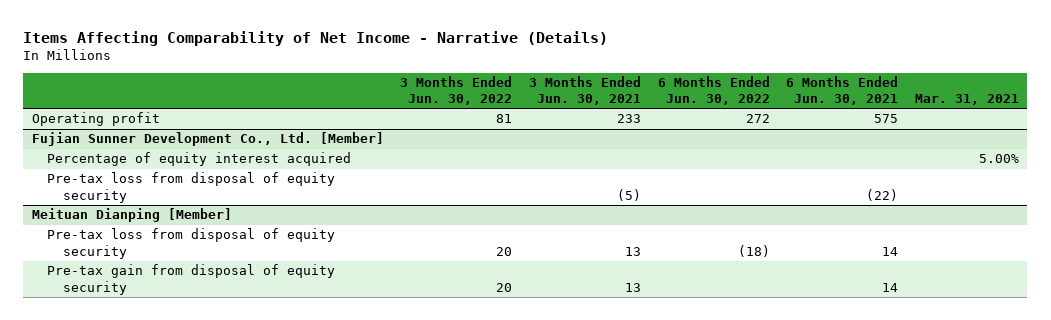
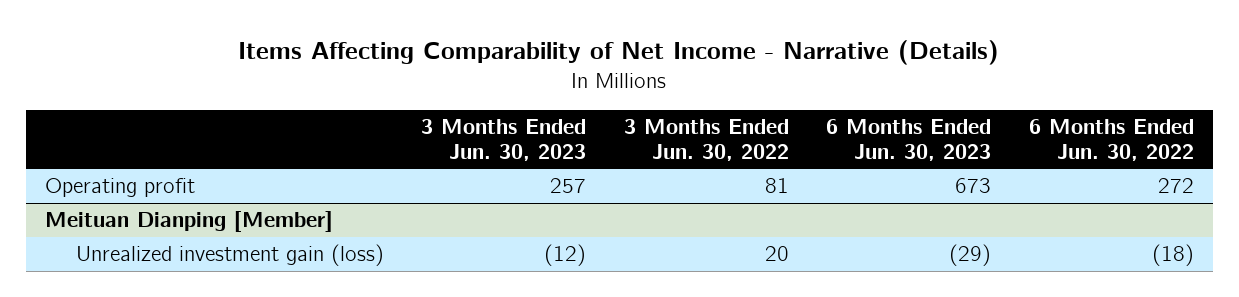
[529,75,642,106] 3 Months Ended Jun. 30, 2021 -> none
[786,75,899,106] 6 Months Ended Jun. 30, 2021 -> none
[915,94,1020,106] Mar. 31, 2021 -> none
none -> [421,118,587,161] 3 Months Ended Jun. 30, 2023
none -> [826,118,992,161] 6 Months Ended Jun. 30, 2023
[31,132,384,147] Fujian Sunner Development Co., Ltd. [Member] -> none
[47,152,352,167] Percentage of equity interest acquired -> none
[47,172,336,203] Pre-tax loss from disposal of equity security -> none
[47,264,336,295] Pre-tax gain from disposal of equity security -> none
[47,228,336,259] Pre-tax loss from disposal of equity security -> [75,244,384,267] Unrealized investment gain (loss)

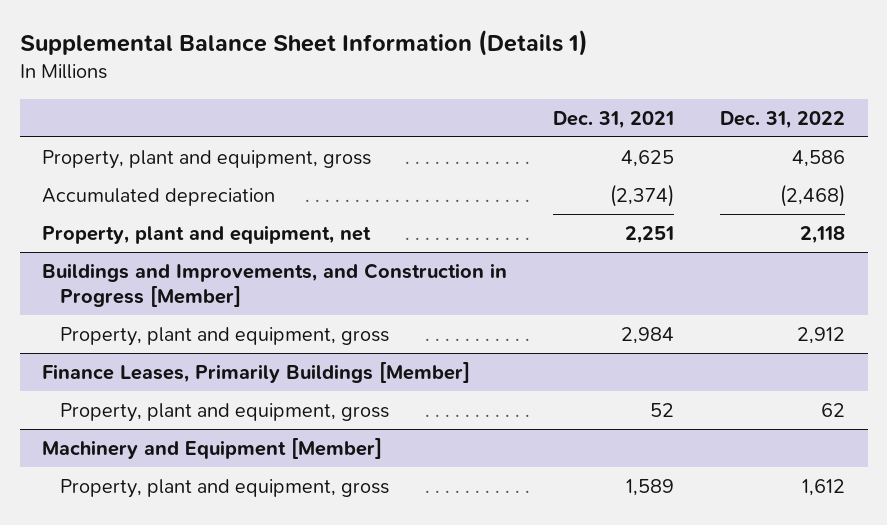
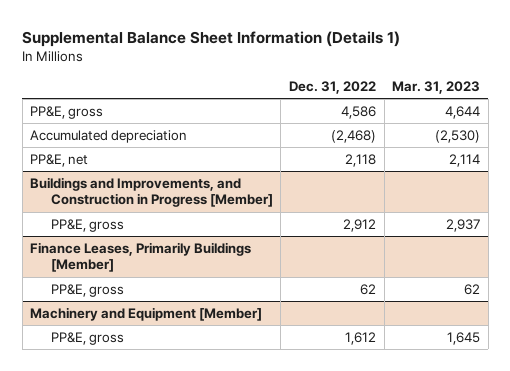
[553,110,675,129] Dec. 31, 2021 -> none
none -> [392,81,481,95] Mar. 31, 2023
[42,149,372,169] Property, plant and equipment, gross -> [30,105,104,119] PP&E, gross
[42,224,372,244] Property, plant and equipment, net -> [30,153,89,167] PP&E, net
[59,326,389,346] Property, plant and equipment, gross -> [50,218,124,232] PP&E, gross
[59,402,389,422] Property, plant and equipment, gross -> [50,283,124,297] PP&E, gross
[59,478,389,498] Property, plant and equipment, gross -> [50,331,124,345] PP&E, gross

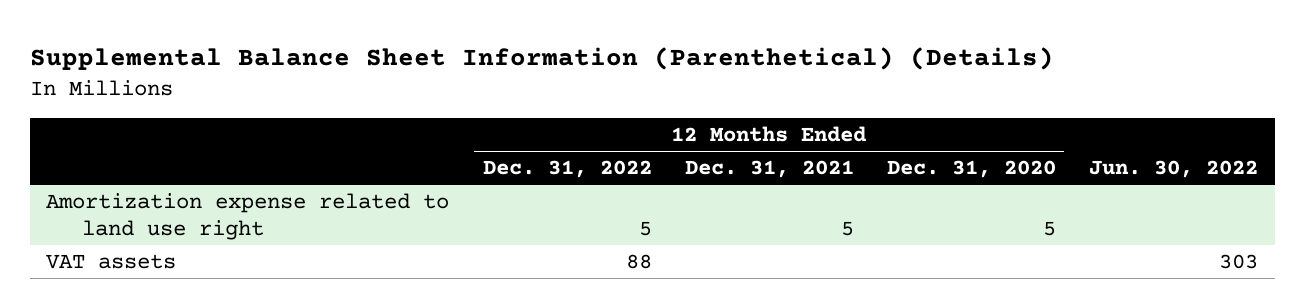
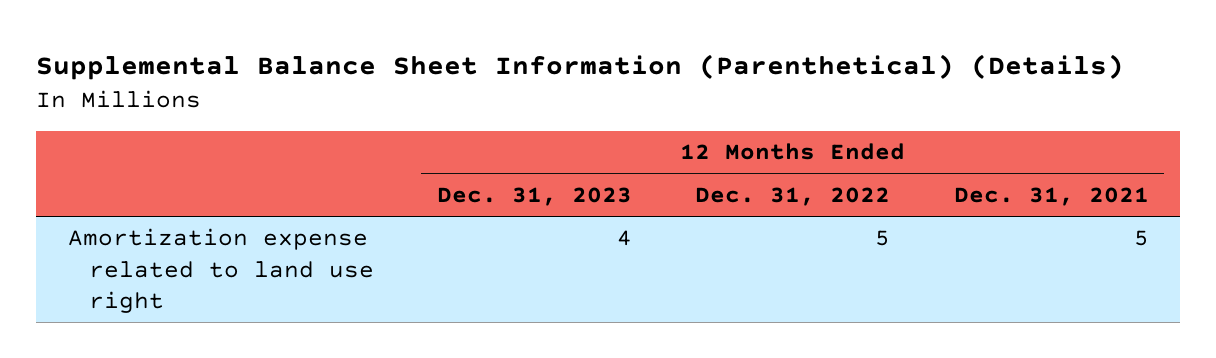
[886,160,1056,179] Dec. 31, 2020 -> none
[1089,160,1259,179] Jun. 30, 2022 -> none
none -> [437,186,633,206] Dec. 31, 2023
[46,254,177,270] VAT assets -> none

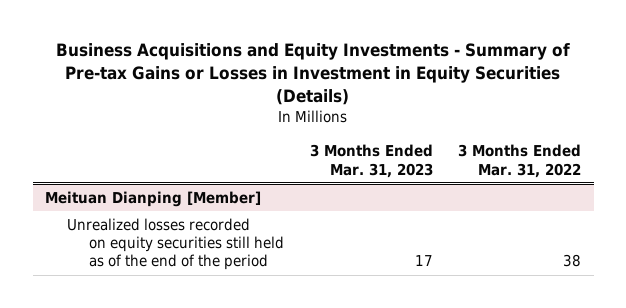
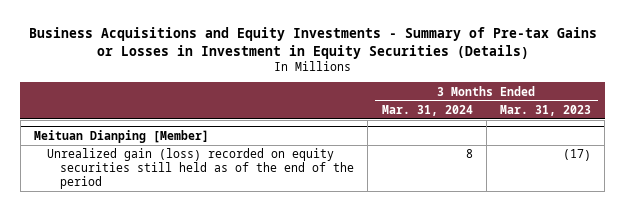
[458,144,582,178] 3 Months Ended Mar. 31, 2022 -> none
none -> [381,104,473,116] Mar. 31, 2024
[67,218,285,271] Unrealized losses recorded on equity securities still held as of the end of the period -> [47,148,354,189] Unrealized gain (loss) recorded on equity securities still held as of the end of the period
[414,255,433,267] 17 -> [563,149,592,162] (17)

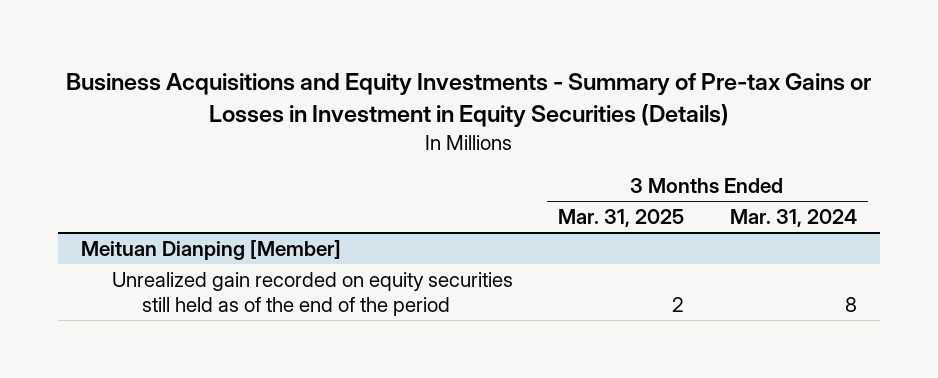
[500,104,592,116] Mar. 31, 2023 -> none
none -> [558,209,685,228] Mar. 31, 2025
[47,148,354,189] Unrealized gain (loss) recorded on equity securities still held as of the end of the period -> [111,272,513,317] Unrealized gain recorded on equity securities still held as of the end of the period

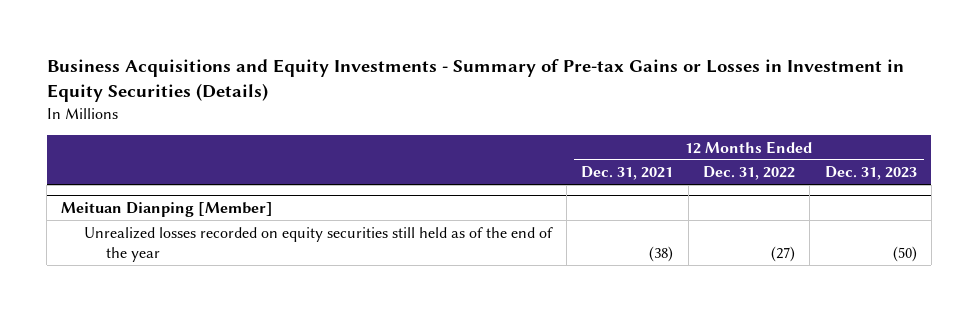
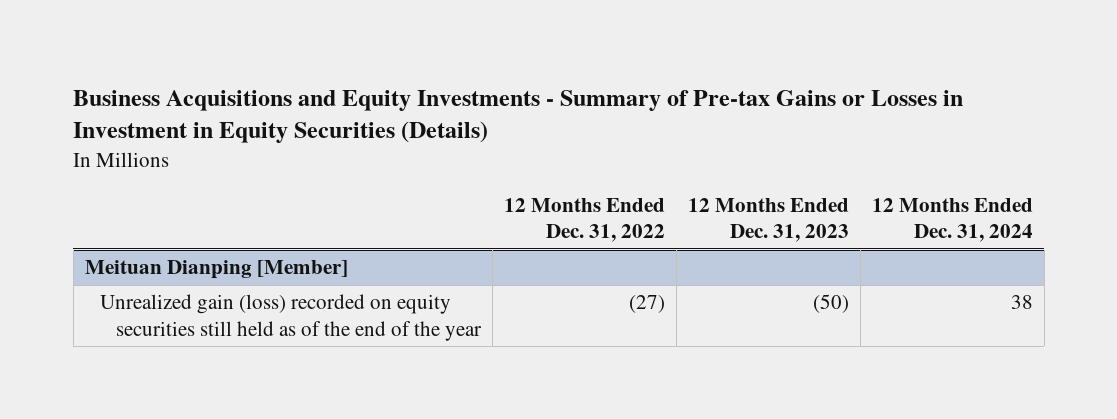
[581,166,674,181] Dec. 31, 2021 -> none
none -> [871,197,1033,243] 12 Months Ended Dec. 31, 2024
[83,226,553,263] Unrealized losses recorded on equity securities still held as of the end of the year -> [100,294,483,341] Unrealized gain (loss) recorded on equity securities still held as of the end of the year

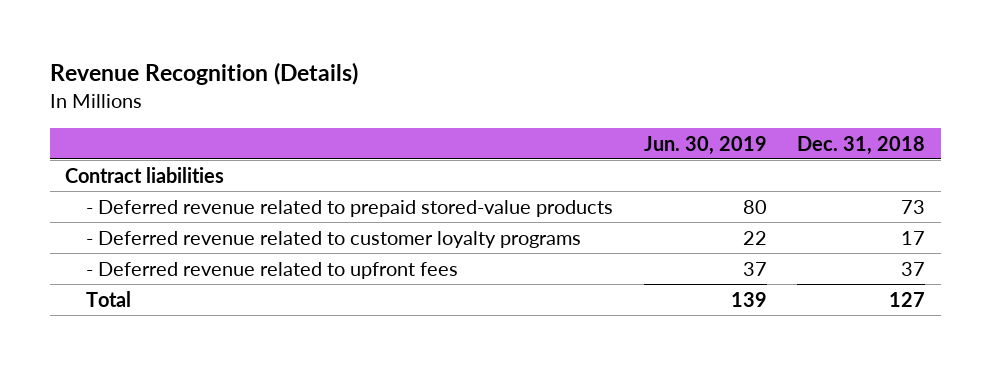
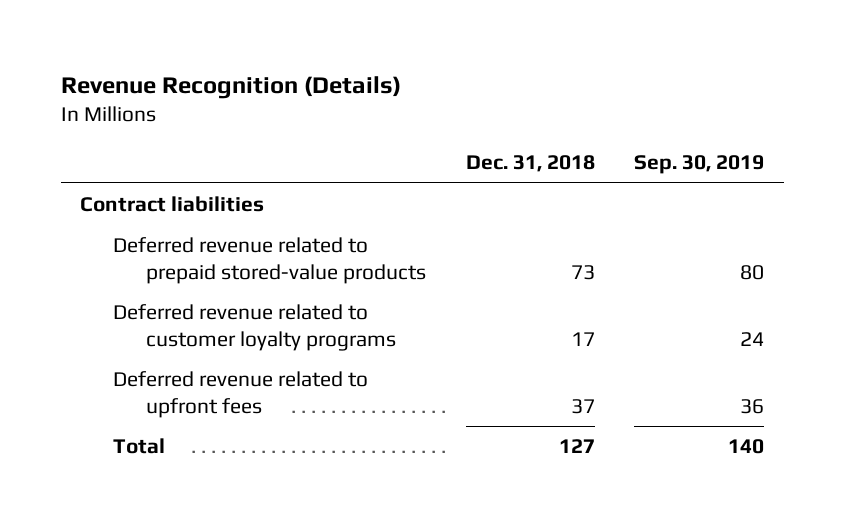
[643,135,767,155] Jun. 30, 2019 -> none
none -> [634,155,765,175] Sep. 30, 2019
[86,199,614,217] - Deferred revenue related to prepaid stored-value products -> [113,237,427,284] Deferred revenue related to prepaid stored-value products
[86,230,582,248] - Deferred revenue related to customer loyalty programs -> [113,304,397,351] Deferred revenue related to customer loyalty programs
[86,261,459,279] - Deferred revenue related to upfront fees -> [113,371,369,418] Deferred revenue related to upfront fees

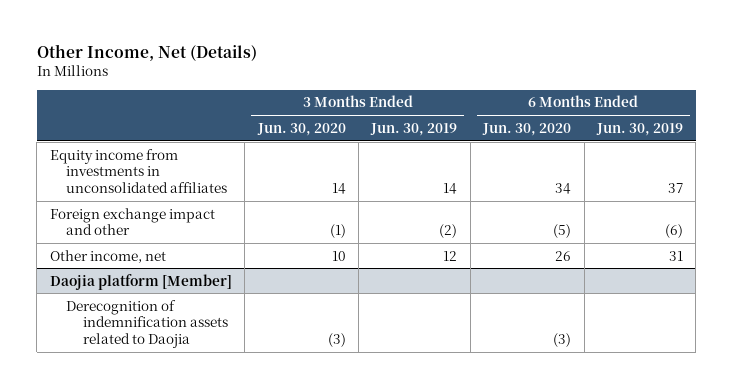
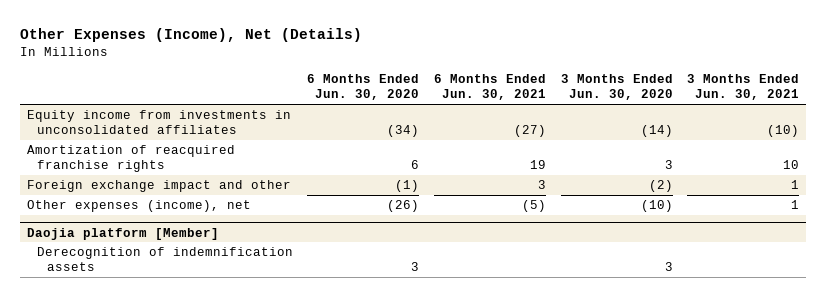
[36,43,257,61] Other Income, Net (Details) -> [19,28,362,43] Other Expenses (Income), Net (Details)
[370,122,458,136] Jun. 30, 2019 -> none
[596,122,684,136] Jun. 30, 2019 -> none
none -> [434,74,547,101] 6 Months Ended Jun. 30, 2021
none -> [687,74,800,101] 3 Months Ended Jun. 30, 2021
[331,183,346,195] 14 -> [640,125,673,138] (14)
[555,183,572,195] 34 -> [387,125,420,138] (34)
none -> [27,144,236,173] Amortization of reacquired franchise rights
[329,224,346,239] (1) -> [648,179,673,192] (2)
[553,224,572,239] (5) -> [395,179,420,192] (1)
[49,249,166,263] Other income, net -> [27,199,252,212] Other expenses (income), net
[331,250,346,261] 10 -> [640,199,673,212] (10)
[555,250,572,261] 26 -> [387,199,420,212] (26)
[66,299,228,349] Derecognition of indemnification assets related to Daojia -> [36,246,293,272] Derecognition of indemnification assets
[327,333,346,348] (3) -> [664,262,673,272] 3
[553,333,572,348] (3) -> [411,262,420,272] 3

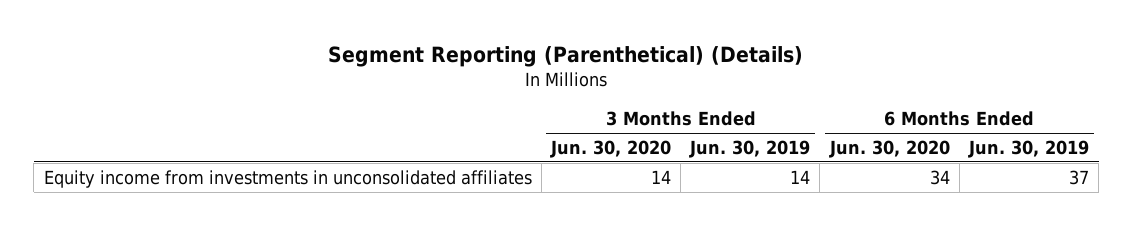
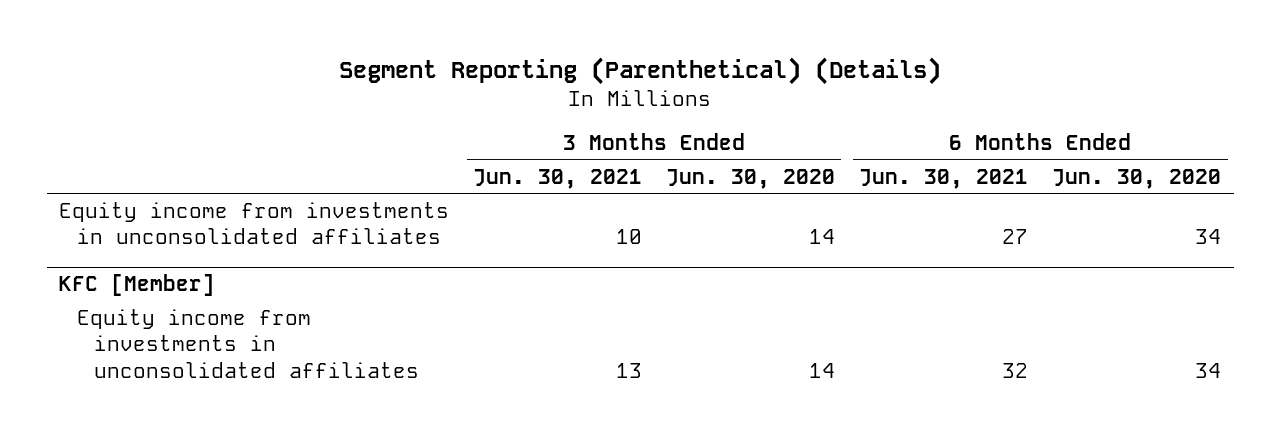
[689,140,811,159] Jun. 30, 2019 -> none
[967,140,1089,159] Jun. 30, 2019 -> none
none -> [472,168,642,189] Jun. 30, 2021
none -> [859,168,1029,189] Jun. 30, 2021
none -> [58,274,215,297] KFC [Member]
none -> [76,308,420,378] Equity income from investments in unconsolidated affiliates

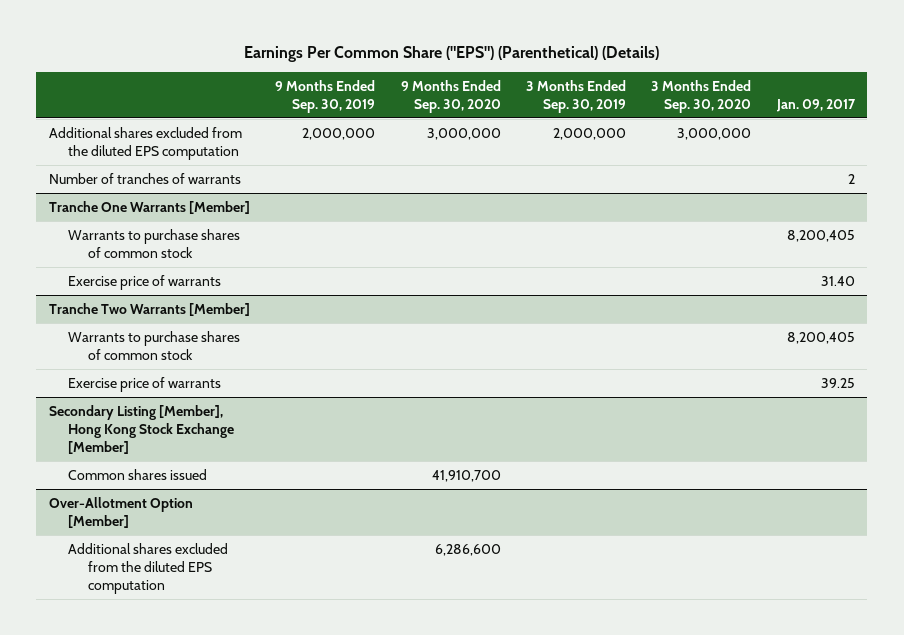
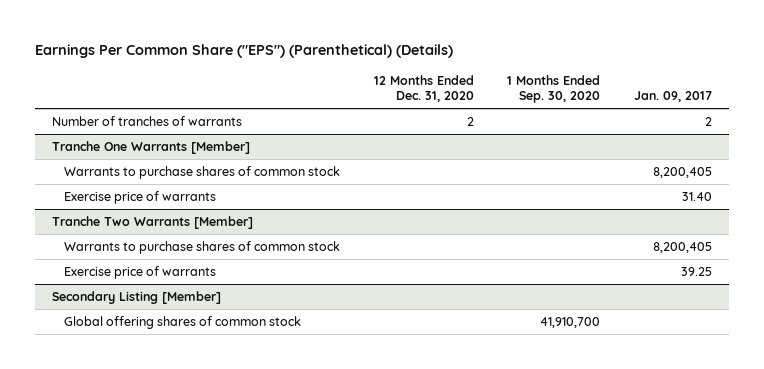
[275,79,376,113] 9 Months Ended Sep. 30, 2019 -> none
[400,79,501,113] 9 Months Ended Sep. 30, 2020 -> none
[525,79,626,113] 3 Months Ended Sep. 30, 2019 -> none
[651,79,752,113] 3 Months Ended Sep. 30, 2020 -> none
none -> [373,74,474,103] 12 Months Ended Dec. 31, 2020
none -> [507,74,601,104] 1 Months Ended Sep. 30, 2020
[48,126,242,160] Additional shares excluded from the diluted EPS computation -> none
[48,404,235,454] Secondary Listing [Member], Hong Kong Stock Exchange [Member] -> none
[48,496,193,528] Over-Allotment Option [Member] -> none
[68,542,229,594] Additional shares excluded from the diluted EPS computation -> none
none -> [51,291,221,305] Secondary Listing [Member]
[68,468,208,480] Common shares issued -> [63,316,301,330] Global offering shares of common stock

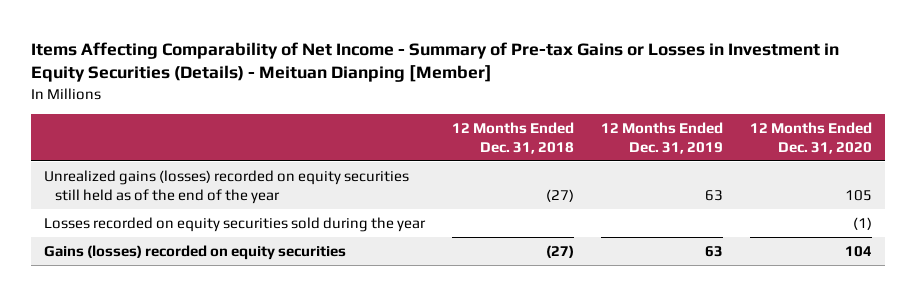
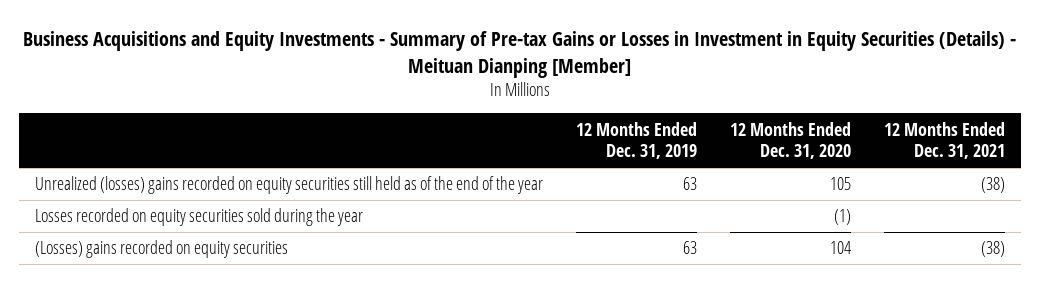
[30,41,839,83] Items Affecting Comparability of Net Income - Summary of Pre-tax Gains or Losses in Investment in Equity Securities (Details) - Meituan Dianping [Member] -> [23,30,1017,78] Business Acquisitions and Equity Investments - Summary of Pre-tax Gains or Losses in Investment in Equity Securities (Details) - Meituan Dianping [Member]
[452,121,575,154] 12 Months Ended Dec. 31, 2018 -> none
none -> [883,121,1005,160] 12 Months Ended Dec. 31, 2021
[44,169,410,204] Unrealized gains (losses) recorded on equity securities still held as of the end of the year -> [35,176,544,195] Unrealized (losses) gains recorded on equity securities still held as of the end of the year
[44,244,347,260] Gains (losses) recorded on equity securities -> [35,240,289,259] (Losses) gains recorded on equity securities

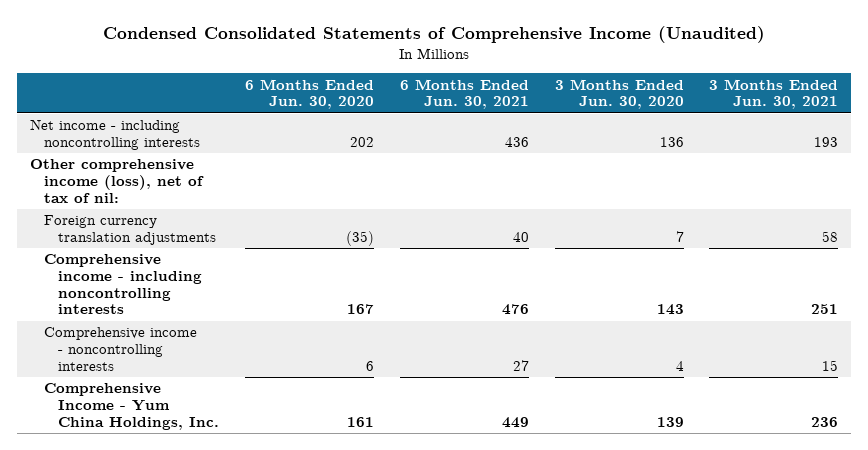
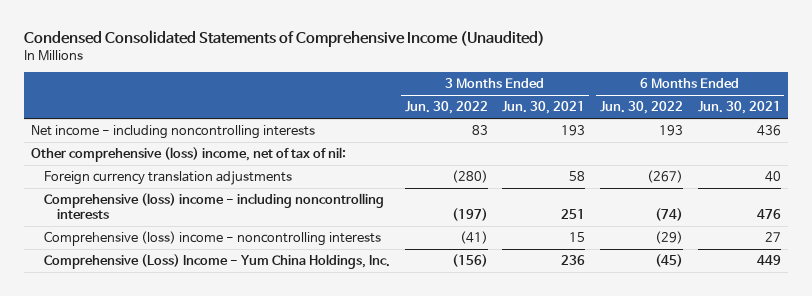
[245,78,375,110] 6 Months Ended Jun. 30, 2020 -> none
[554,78,684,110] 3 Months Ended Jun. 30, 2020 -> none
none -> [404,101,488,115] Jun. 30, 2022
none -> [600,101,684,115] Jun. 30, 2022
[29,159,204,203] Other comprehensive income (loss), net of tax of nil: -> [31,146,347,162] Other comprehensive (loss) income, net of tax of nil:
[43,254,203,315] Comprehensive income - including noncontrolling interests -> [44,192,385,219] Comprehensive (loss) income - including noncontrolling interests
[43,327,197,371] Comprehensive income - noncontrolling interests -> [44,230,382,246] Comprehensive (loss) income - noncontrolling interests
[43,383,220,430] Comprehensive Income - Yum China Holdings, Inc. -> [44,253,391,269] Comprehensive (Loss) Income - Yum China Holdings, Inc.

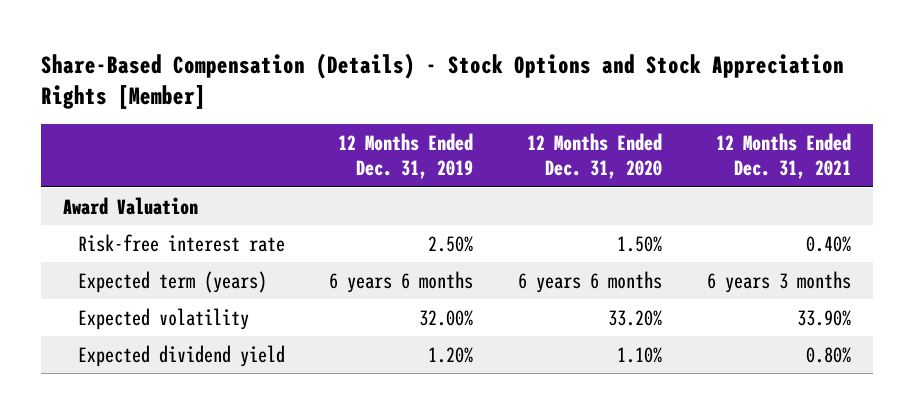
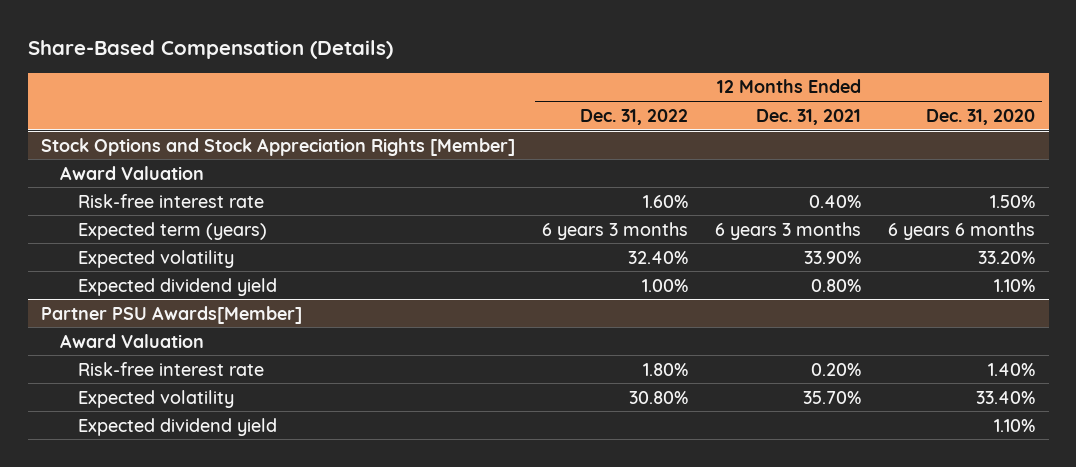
[40,52,844,110] Share-Based Compensation (Details) - Stock Options and Stock Appreciation Rights [Member] -> [27,40,393,60] Share-Based Compensation (Details)
[338,133,474,180] 12 Months Ended Dec. 31, 2019 -> none
none -> [580,108,689,125] Dec. 31, 2022
none -> [41,137,516,156] Stock Options and Stock Appreciation Rights [Member]
none -> [41,305,303,324] Partner PSU Awards[Member]
none -> [59,333,204,348] Award Valuation
none -> [78,361,265,376] Risk-free interest rate
none -> [78,389,235,408] Expected volatility
none -> [78,417,278,436] Expected dividend yield

